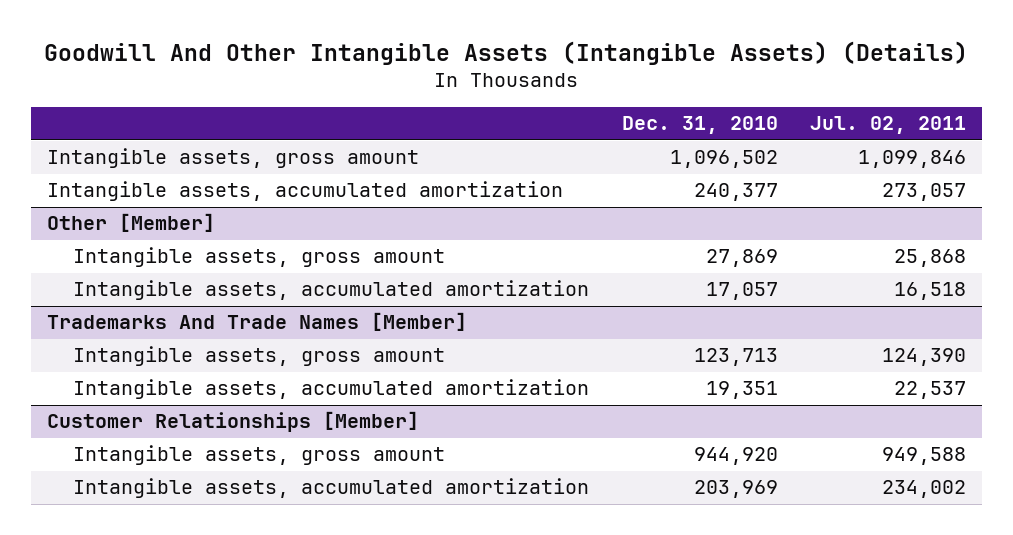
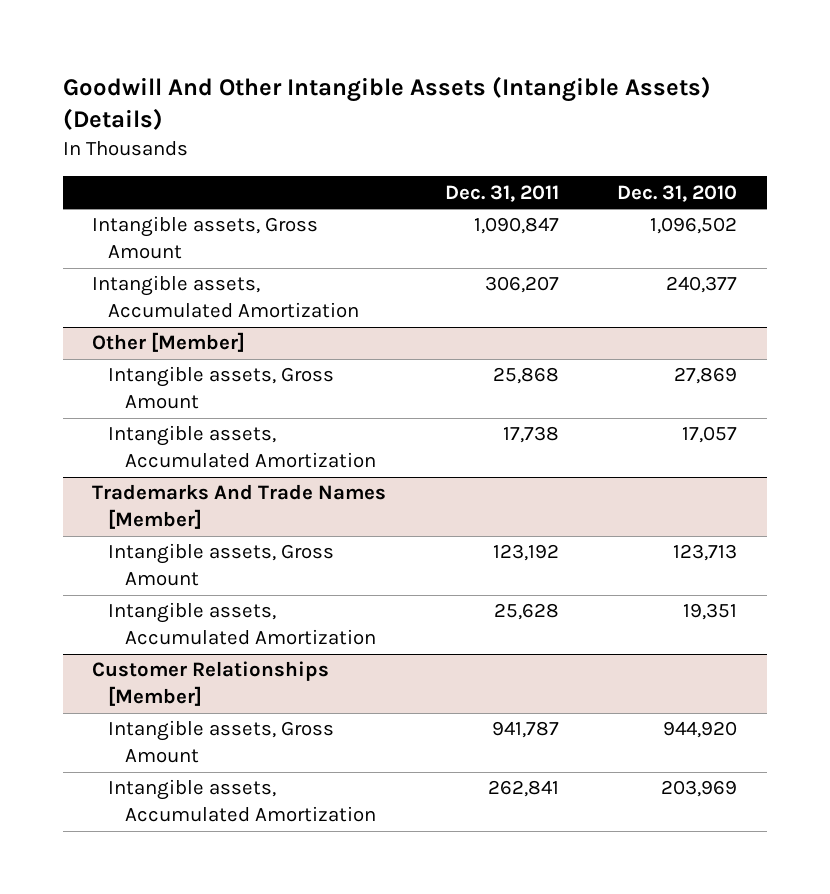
[809,116,966,135] Jul. 02, 2011 -> none
none -> [444,184,559,202] Dec. 31, 2011
[46,148,419,169] Intangible assets, gross amount -> [92,216,319,260] Intangible assets, Gross Amount
[46,181,563,202] Intangible assets, accumulated amortization -> [92,275,360,319] Intangible assets, Accumulated Amortization
[73,247,446,268] Intangible assets, gross amount -> [108,366,335,410] Intangible assets, Gross Amount
[73,280,590,301] Intangible assets, accumulated amortization -> [108,425,376,469] Intangible assets, Accumulated Amortization
[73,346,446,367] Intangible assets, gross amount -> [108,543,335,587] Intangible assets, Gross Amount
[73,379,590,400] Intangible assets, accumulated amortization -> [108,602,376,646] Intangible assets, Accumulated Amortization
[73,445,446,466] Intangible assets, gross amount -> [108,720,335,764] Intangible assets, Gross Amount
[73,478,590,499] Intangible assets, accumulated amortization -> [108,779,376,823] Intangible assets, Accumulated Amortization

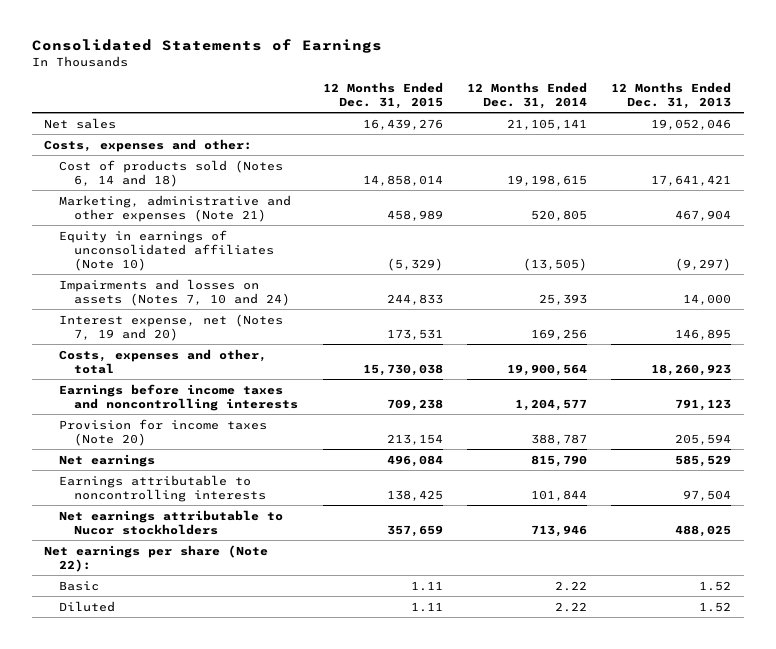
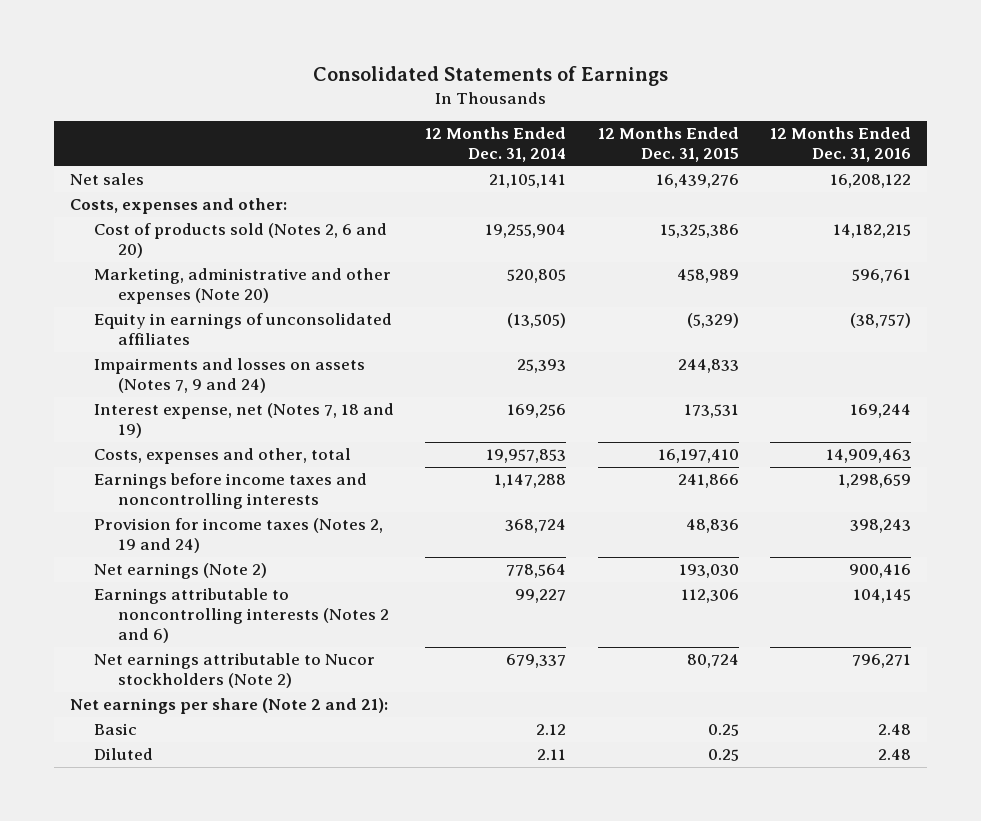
[611,81,732,109] 12 Months Ended Dec. 31, 2013 -> none
none -> [770,127,912,163] 12 Months Ended Dec. 31, 2016
[59,159,284,187] Cost of products sold (Notes 6, 14 and 18) -> [93,223,387,259] Cost of products sold (Notes 2, 6 and 20)
[362,174,443,186] 14,858,014 -> [659,224,739,239] 15,325,386
[507,174,588,186] 19,198,615 -> [485,224,567,239] 19,255,904
[59,194,292,222] Marketing, administrative and other expenses (Note 21) -> [93,268,391,305] Marketing, administrative and other expenses (Note 20)
[59,229,275,271] Equity in earnings of unconsolidated affiliates (Note 10) -> [93,313,392,346] Equity in earnings of unconsolidated affiliates
[59,278,291,306] Impairments and losses on assets (Notes 7, 10 and 24) -> [93,358,365,394] Impairments and losses on assets (Notes 7, 9 and 24)
[59,313,284,341] Interest expense, net (Notes 7, 19 and 20) -> [93,403,394,439] Interest expense, net (Notes 7, 18 and 19)
[362,363,443,376] 15,730,038 -> [657,449,739,464] 16,197,410
[507,363,588,376] 19,900,564 -> [486,449,567,464] 19,957,853
[386,398,443,411] 709,238 -> [677,474,739,489] 241,866
[515,398,588,411] 1,204,577 -> [494,474,567,489] 1,147,288
[59,418,268,446] Provision for income taxes (Note 20) -> [93,518,383,554] Provision for income taxes (Notes 2, 19 and 24)
[386,433,443,445] 213,154 -> [685,519,739,534] 48,836
[531,433,588,445] 388,787 -> [505,519,567,534] 368,724
[59,453,156,467] Net earnings -> [93,563,267,580] Net earnings (Note 2)
[386,454,443,467] 496,084 -> [678,564,739,579] 193,030
[531,454,588,467] 815,790 -> [506,564,567,579] 778,564
[59,474,267,502] Earnings attributable to noncontrolling interests -> [93,588,390,644] Earnings attributable to noncontrolling interests (Notes 2 and 6)
[386,489,443,501] 138,425 -> [680,589,739,604] 112,306
[531,489,588,501] 101,844 -> [515,589,567,604] 99,227
[59,509,284,535] Net earnings attributable to Nucor stockholders -> [93,653,375,689] Net earnings attributable to Nucor stockholders (Note 2)
[386,524,443,537] 357,659 -> [686,654,739,669] 80,724
[531,524,588,537] 713,946 -> [506,654,567,669] 679,337
[44,544,269,572] Net earnings per share (Note 22): -> [69,698,388,715] Net earnings per share (Note 2 and 21):
[410,580,443,591] 1.11 -> [707,724,739,737] 0.25
[555,580,588,591] 2.22 -> [536,724,567,736] 2.12
[410,601,443,612] 1.11 -> [707,749,739,762] 0.25
[555,601,588,612] 2.22 -> [537,749,567,761] 2.11

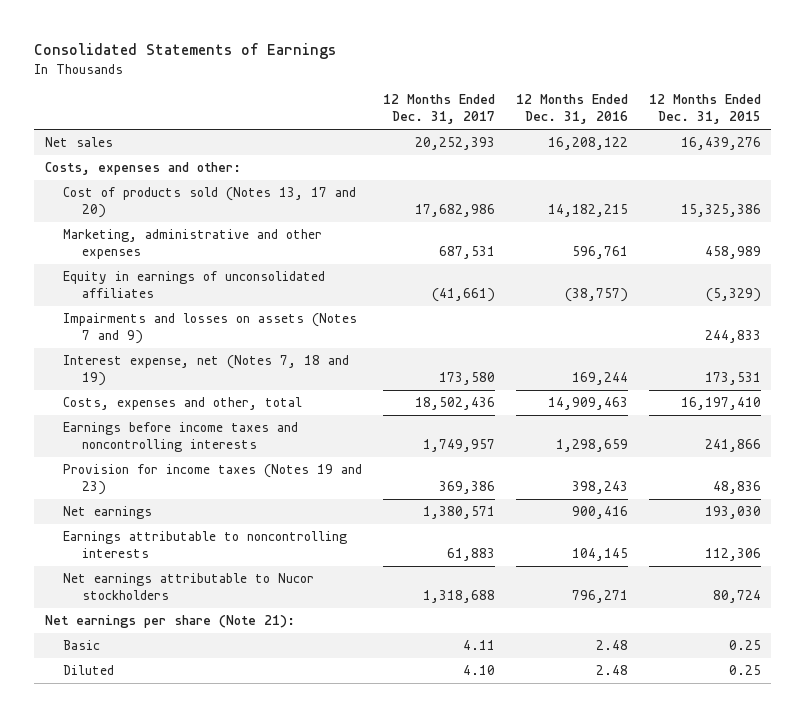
[425,127,567,163] 12 Months Ended Dec. 31, 2014 -> none
none -> [383,94,496,125] 12 Months Ended Dec. 31, 2017
[93,223,387,259] Cost of products sold (Notes 2, 6 and 20) -> [63,187,357,219] Cost of products sold (Notes 13, 17 and 20)
[93,268,391,305] Marketing, administrative and other expenses (Note 20) -> [63,229,323,260] Marketing, administrative and other expenses
[93,358,365,394] Impairments and losses on assets (Notes 7, 9 and 24) -> [63,313,358,345] Impairments and losses on assets (Notes 7 and 9)
[93,518,383,554] Provision for income taxes (Notes 2, 19 and 24) -> [63,464,363,496] Provision for income taxes (Notes 19 and 23)
[93,563,267,580] Net earnings (Note 2) -> [63,506,153,520] Net earnings
[93,588,390,644] Earnings attributable to noncontrolling interests (Notes 2 and 6) -> [63,531,348,559] Earnings attributable to noncontrolling interests
[93,653,375,689] Net earnings attributable to Nucor stockholders (Note 2) -> [63,573,315,601] Net earnings attributable to Nucor stockholders
[69,698,388,715] Net earnings per share (Note 2 and 21): -> [44,615,295,629] Net earnings per share (Note 21):

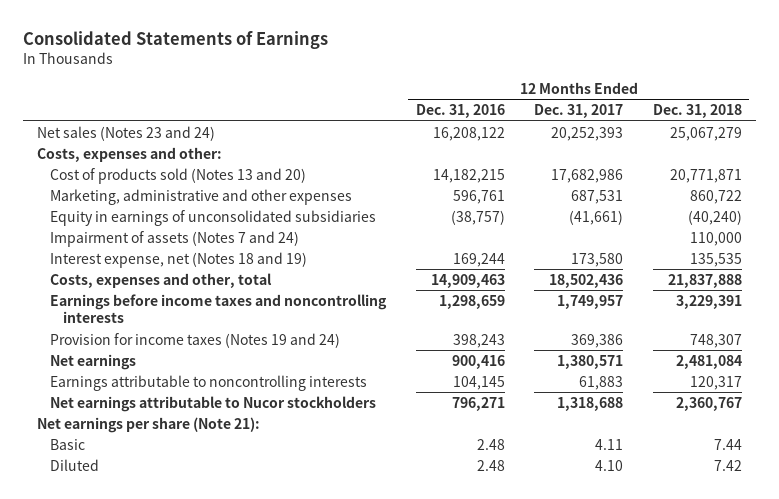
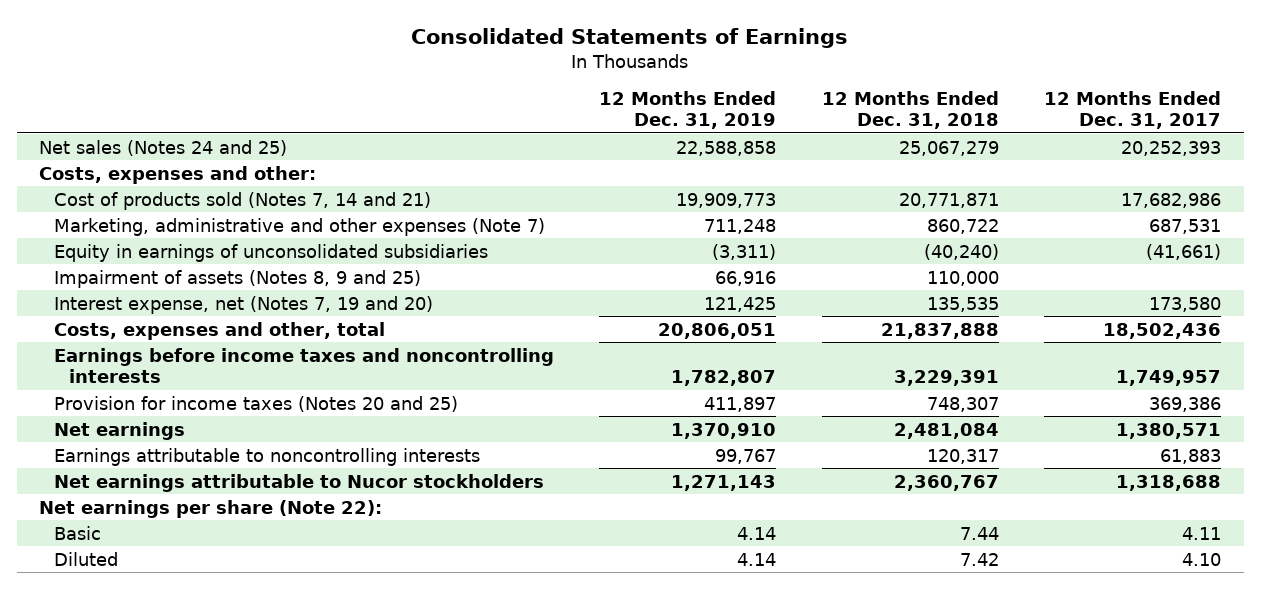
[415,104,505,119] Dec. 31, 2016 -> none
none -> [599,90,777,130] 12 Months Ended Dec. 31, 2019
[37,125,216,141] Net sales (Notes 23 and 24) -> [39,139,288,156] Net sales (Notes 24 and 25)
[50,167,307,184] Cost of products sold (Notes 13 and 20) -> [54,191,432,210] Cost of products sold (Notes 7, 14 and 21)
[50,188,353,205] Marketing, administrative and other expenses -> [54,217,546,236] Marketing, administrative and other expenses (Note 7)
[50,230,300,247] Impairment of assets (Notes 7 and 24) -> [54,269,422,288] Impairment of assets (Notes 8, 9 and 25)
[50,251,308,268] Interest expense, net (Notes 18 and 19) -> [54,295,434,314] Interest expense, net (Notes 7, 19 and 20)
[50,332,341,348] Provision for income taxes (Notes 19 and 24) -> [54,395,459,412] Provision for income taxes (Notes 20 and 25)
[37,416,261,433] Net earnings per share (Note 21): -> [39,499,383,518] Net earnings per share (Note 22):

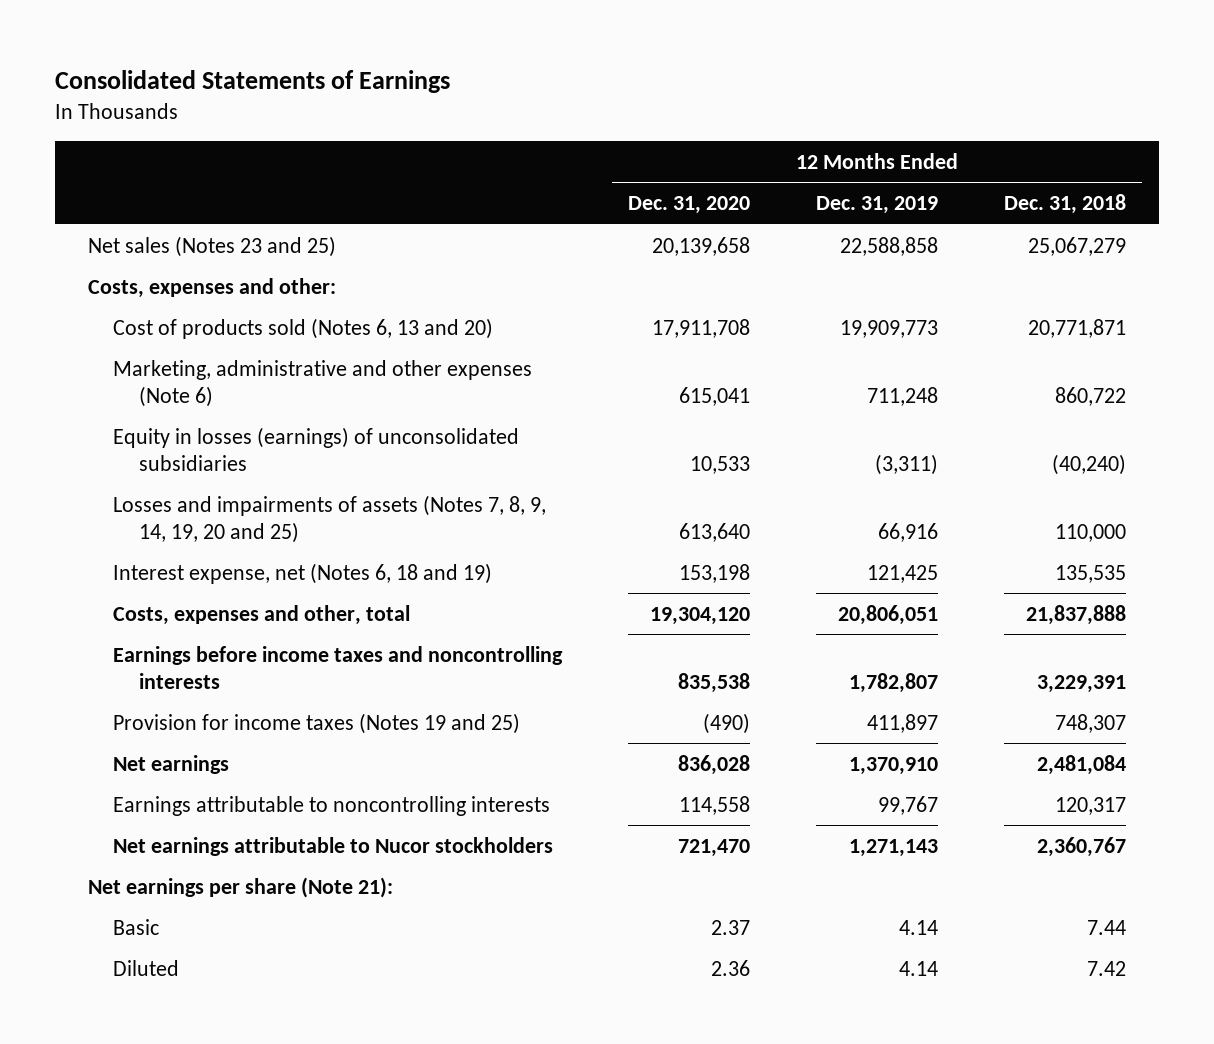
[1044,90,1222,130] 12 Months Ended Dec. 31, 2017 -> none
none -> [628,196,751,215] Dec. 31, 2020
[39,139,288,156] Net sales (Notes 24 and 25) -> [87,235,336,257] Net sales (Notes 23 and 25)
[54,191,432,210] Cost of products sold (Notes 7, 14 and 21) -> [113,317,494,339] Cost of products sold (Notes 6, 13 and 20)
[54,217,546,236] Marketing, administrative and other expenses (Note 7) -> [113,359,533,407] Marketing, administrative and other expenses (Note 6)
[54,243,489,262] Equity in earnings of unconsolidated subsidiaries -> [113,426,520,471] Equity in losses (earnings) of unconsolidated subsidiaries
[54,269,422,288] Impairment of assets (Notes 8, 9 and 25) -> [113,494,547,543] Losses and impairments of assets (Notes 7, 8, 9, 14, 19, 20 and 25)
[54,295,434,314] Interest expense, net (Notes 7, 19 and 20) -> [113,562,493,584] Interest expense, net (Notes 6, 18 and 19)
[54,395,459,412] Provision for income taxes (Notes 20 and 25) -> [113,712,521,734] Provision for income taxes (Notes 19 and 25)
[39,499,383,518] Net earnings per share (Note 22): -> [87,876,393,898] Net earnings per share (Note 21):

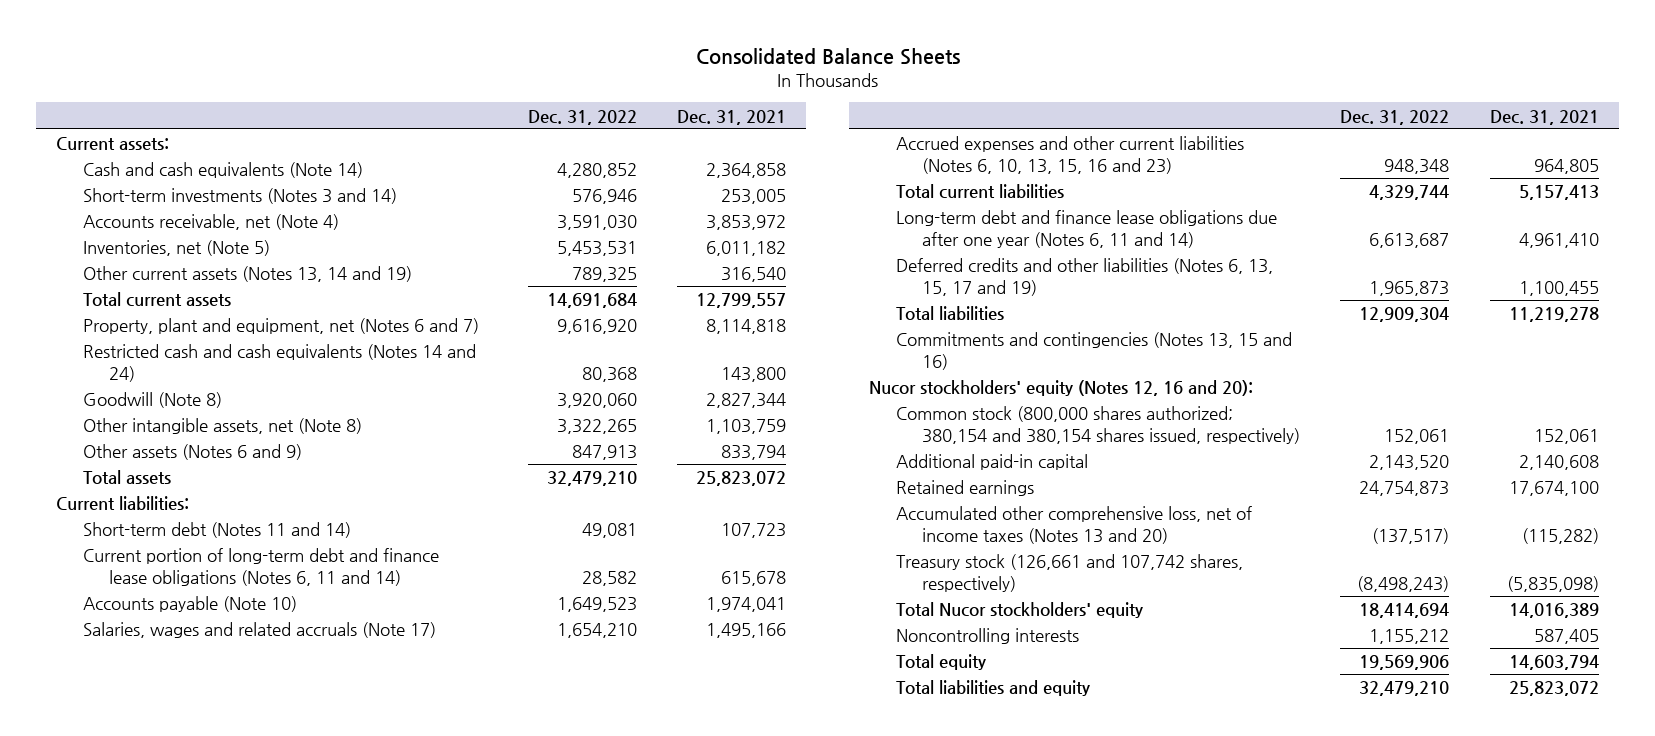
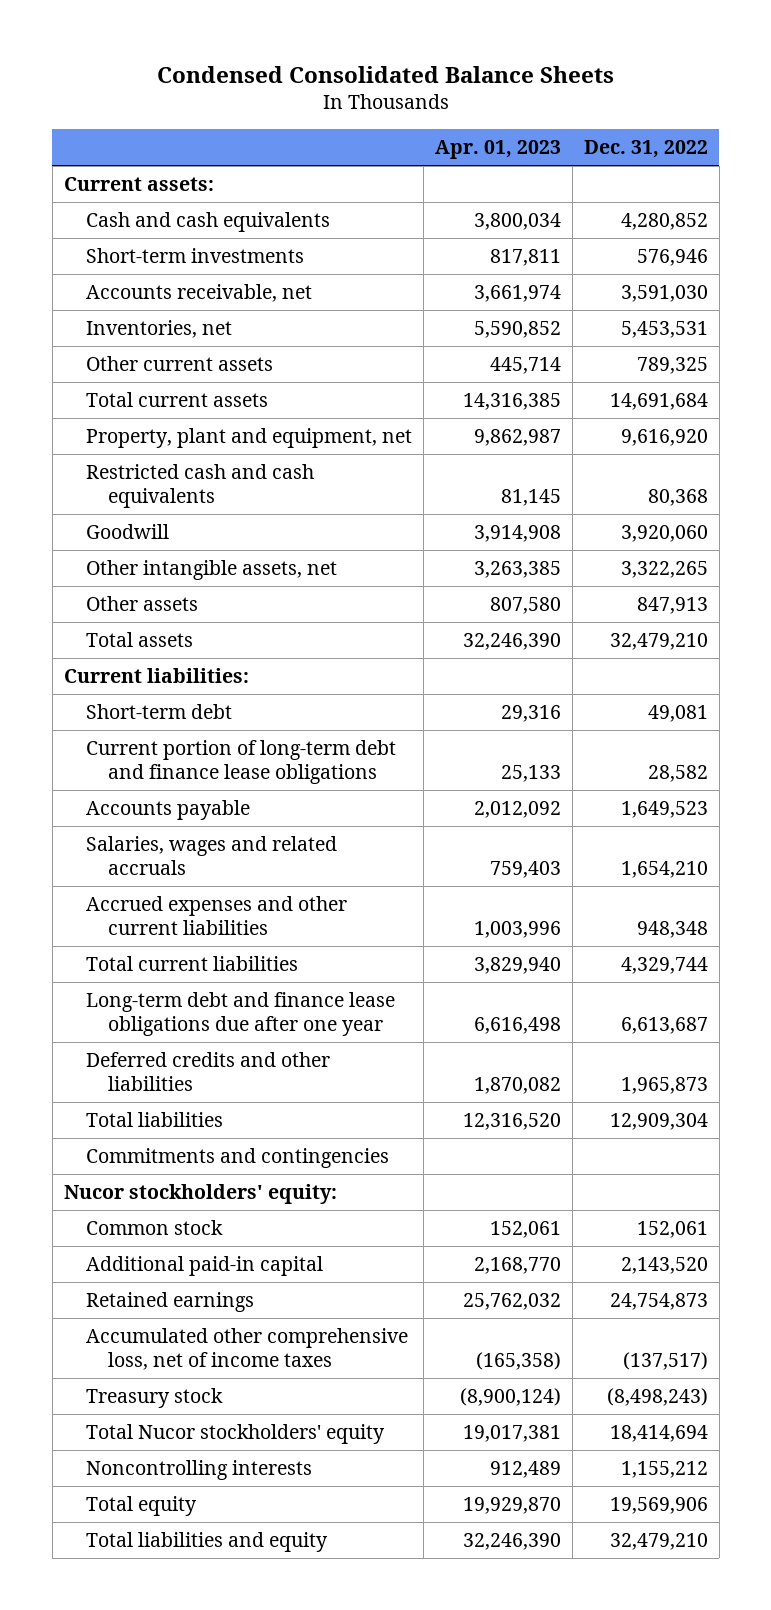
[695,47,960,65] Consolidated Balance Sheets -> [156,65,614,83] Condensed Consolidated Balance Sheets
[677,109,787,125] Dec. 31, 2021 -> none
none -> [434,140,561,160] Apr. 01, 2023
[82,162,363,179] Cash and cash equivalents (Note 14) -> [85,212,330,233] Cash and cash equivalents
[82,188,397,205] Short-term investments (Notes 3 and 14) -> [85,248,304,264] Short-term investments
[82,214,339,231] Accounts receivable, net (Note 4) -> [85,284,312,303] Accounts receivable, net
[82,240,270,257] Inventories, net (Note 5) -> [85,320,232,339] Inventories, net
[82,266,412,283] Other current assets (Notes 13, 14 and 19) -> [85,356,273,372] Other current assets
[82,318,479,335] Property, plant and equipment, net (Notes 6 and 7) -> [85,428,412,449] Property, plant and equipment, net
[82,344,476,383] Restricted cash and cash equivalents (Notes 14 and 24) -> [85,464,314,508] Restricted cash and cash equivalents
[82,392,222,409] Goodwill (Note 8) -> [85,524,169,540] Goodwill
[82,418,362,435] Other intangible assets, net (Note 8) -> [85,560,337,581] Other intangible assets, net
[82,444,302,461] Other assets (Notes 6 and 9) -> [85,596,198,612] Other assets
[82,522,351,539] Short-term debt (Notes 11 and 14) -> [85,704,232,720] Short-term debt
[82,548,439,587] Current portion of long-term debt and finance lease obligations (Notes 6, 11 and 14) -> [85,740,396,784] Current portion of long-term debt and finance lease obligations
[82,596,297,613] Accounts payable (Note 10) -> [85,800,250,821] Accounts payable
[82,622,436,639] Salaries, wages and related accruals (Note 17) -> [85,836,337,875] Salaries, wages and related accruals
[895,136,1244,175] Accrued expenses and other current liabilities (Notes 6, 10, 13, 15, 16 and 23) -> [85,896,347,935] Accrued expenses and other current liabilities
[895,210,1277,249] Long-term debt and finance lease obligations due after one year (Notes 6, 11 and 14) -> [85,992,395,1036] Long-term debt and finance lease obligations due after one year
[895,258,1273,297] Deferred credits and other liabilities (Notes 6, 13, 15, 17 and 19) -> [85,1052,330,1091] Deferred credits and other liabilities
[895,332,1292,371] Commitments and contingencies (Notes 13, 15 and 16) -> [85,1148,389,1169] Commitments and contingencies
[869,380,1254,397] Nucor stockholders' equity (Notes 12, 16 and 20): -> [63,1184,337,1205] Nucor stockholders' equity:
[895,406,1301,445] Common stock (800,000 shares authorized; 380,154 and 380,154 shares issued, respectively) -> [85,1220,223,1236] Common stock
[895,506,1252,545] Accumulated other comprehensive loss, net of income taxes (Notes 13 and 20) -> [85,1328,408,1370] Accumulated other comprehensive loss, net of income taxes
[895,554,1243,593] Treasury stock (126,661 and 107,742 shares, respectively) -> [85,1388,223,1409] Treasury stock

